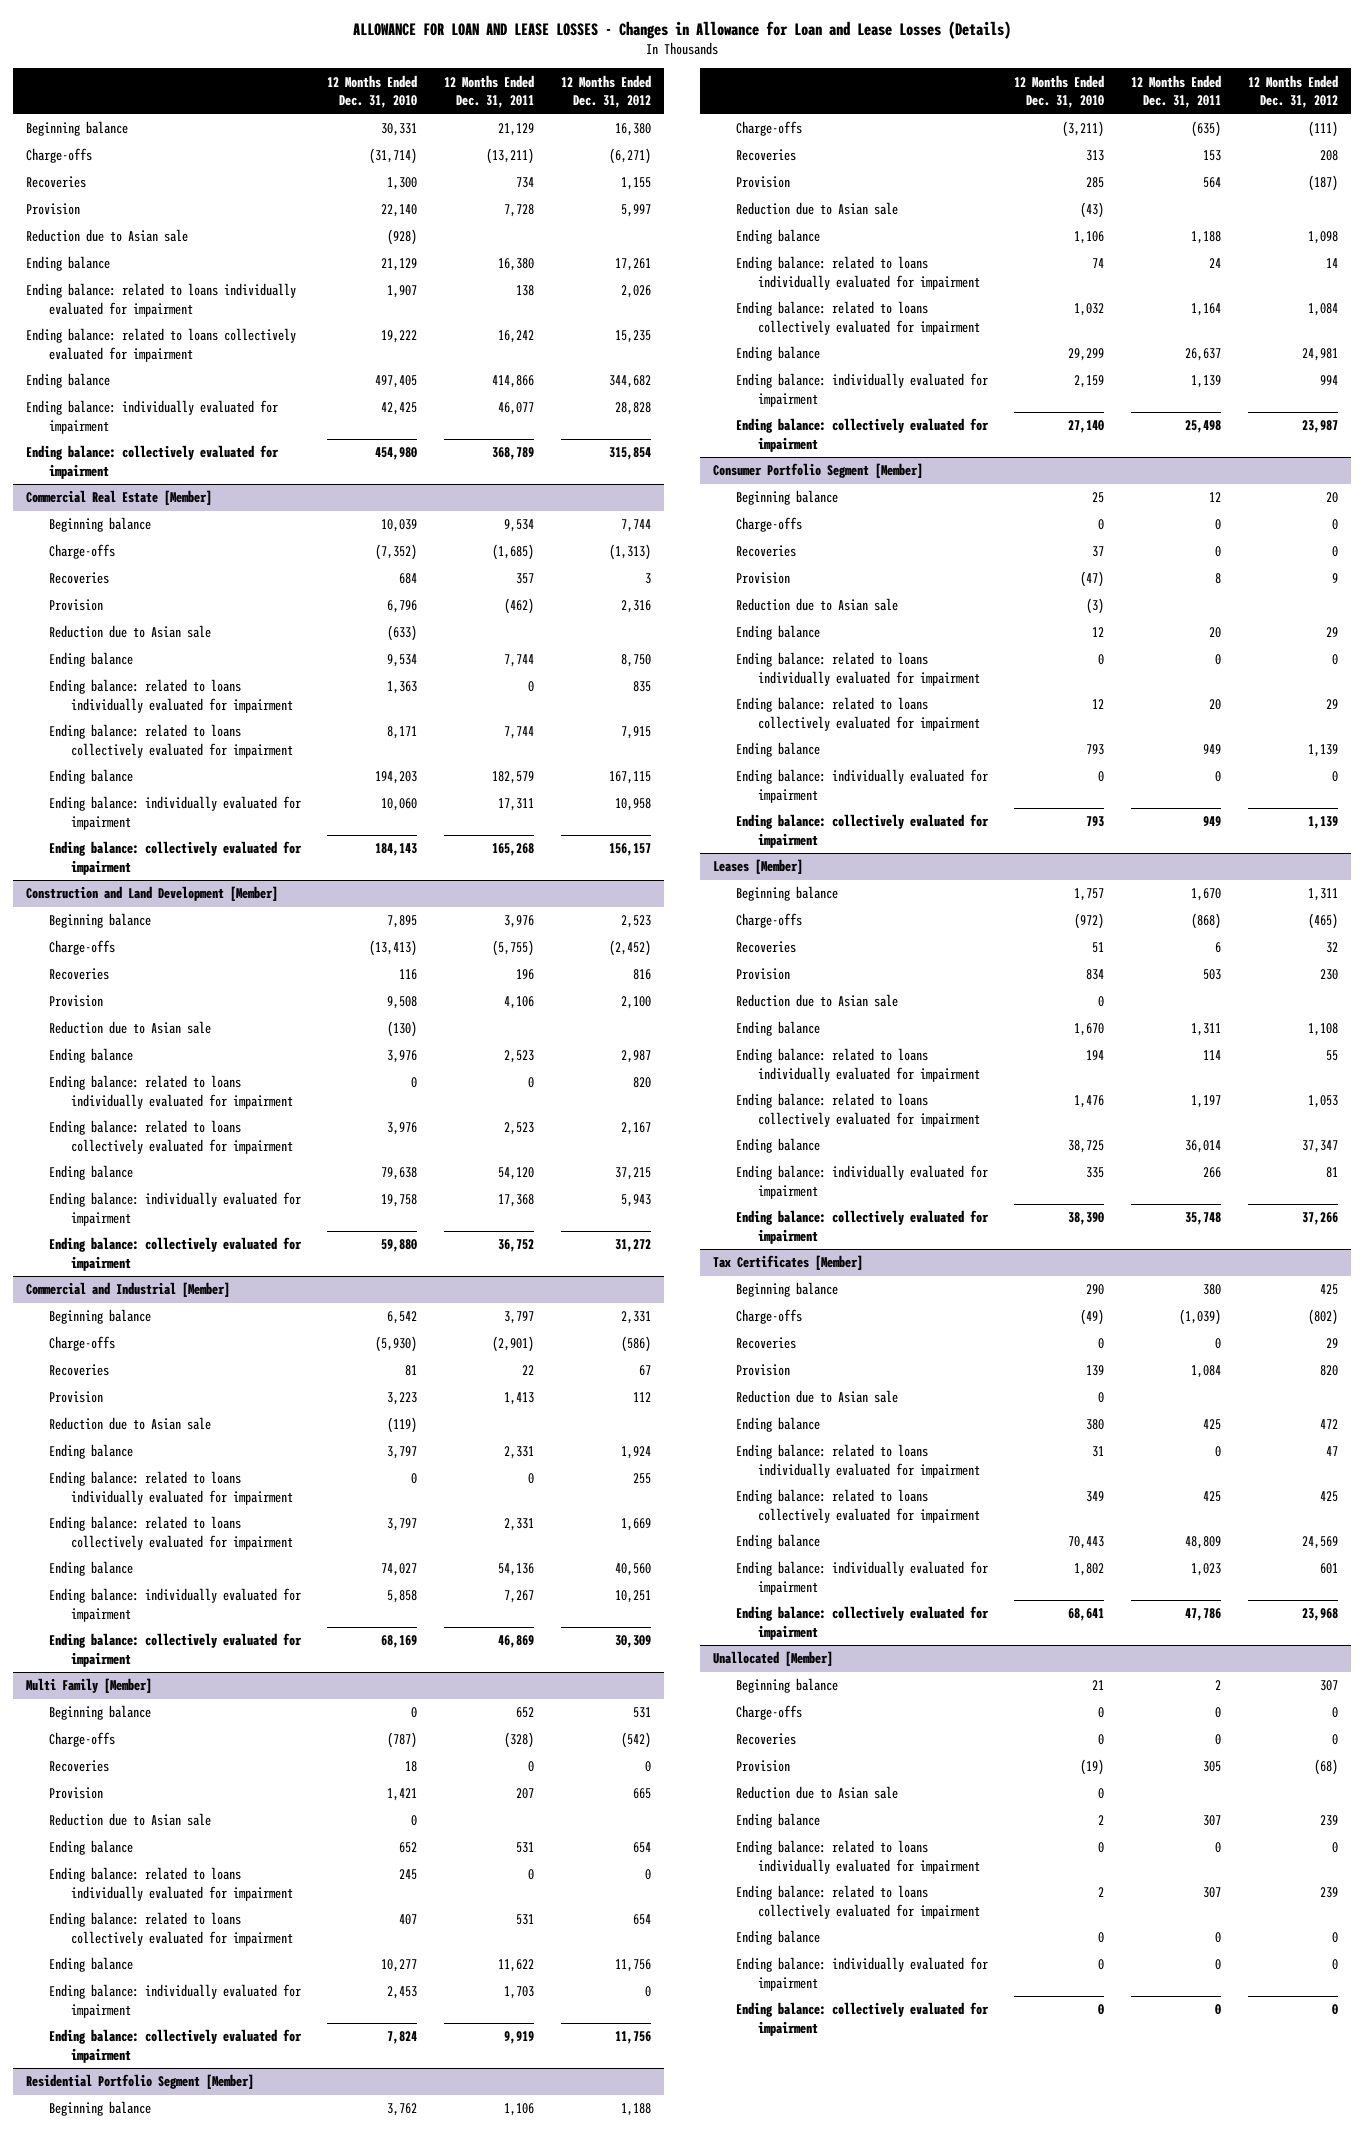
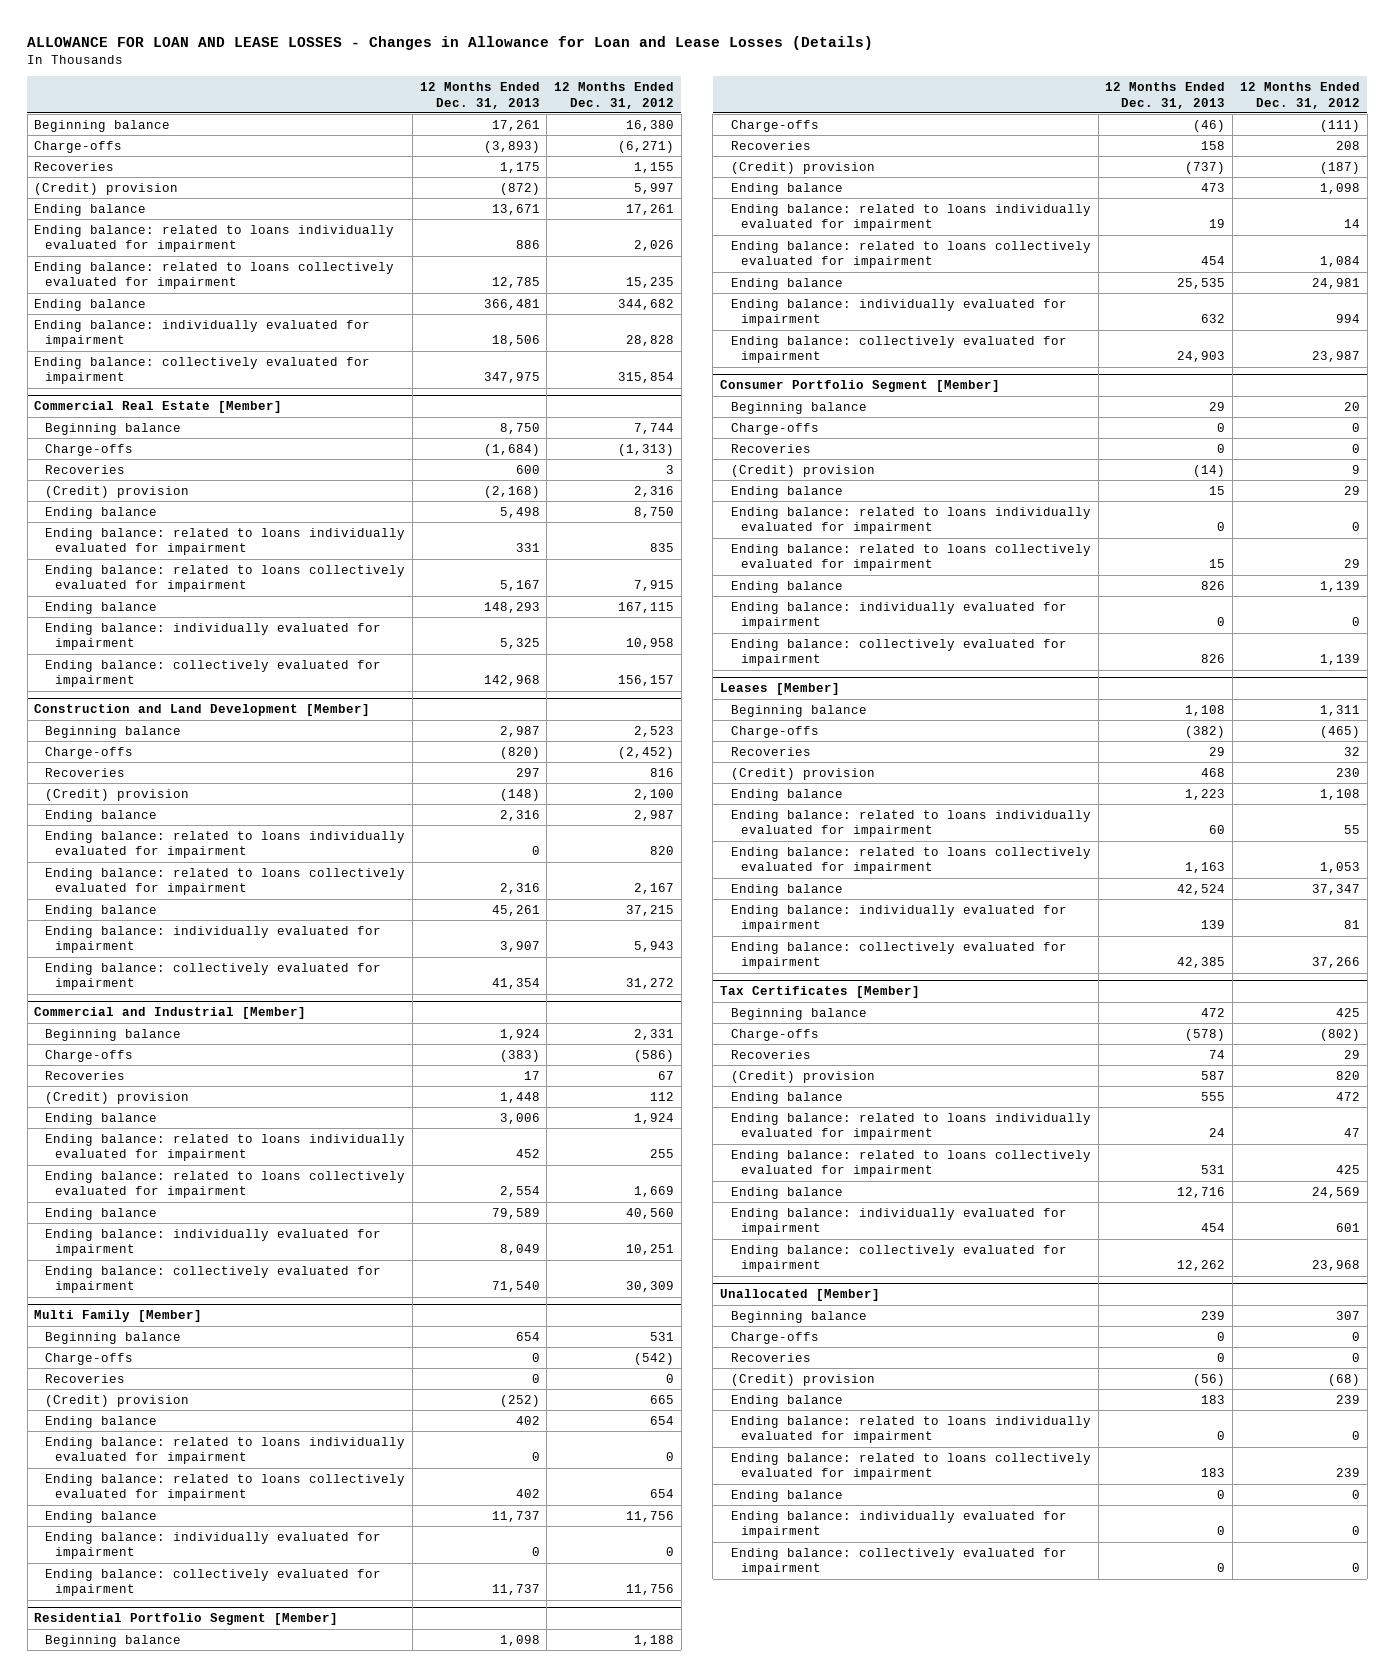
[327,74,418,109] 12 Months Ended Dec. 31, 2010 -> none
[444,74,535,109] 12 Months Ended Dec. 31, 2011 -> none
none -> [419,81,540,109] 12 Months Ended Dec. 31, 2013
[26,229,189,243] Reduction due to Asian sale -> none
[26,203,81,216] Provision -> [34,182,179,195] (Credit) provision
[48,625,211,639] Reduction due to Asian sale -> none
[48,599,103,612] Provision -> [44,485,189,498] (Credit) provision
[48,1021,211,1035] Reduction due to Asian sale -> none
[48,995,103,1008] Provision -> [44,788,189,801] (Credit) provision
[48,1417,211,1431] Reduction due to Asian sale -> none
[48,1391,103,1404] Provision -> [44,1091,189,1104] (Credit) provision
[48,1813,211,1827] Reduction due to Asian sale -> none
[48,1787,103,1800] Provision -> [44,1394,189,1407] (Credit) provision
[735,202,898,216] Reduction due to Asian sale -> none
[735,176,790,189] Provision -> [730,161,875,174] (Credit) provision
[735,598,898,612] Reduction due to Asian sale -> none
[735,572,790,585] Provision -> [730,464,875,477] (Credit) provision
[735,994,898,1008] Reduction due to Asian sale -> none
[735,968,790,981] Provision -> [730,767,875,780] (Credit) provision
[735,1390,898,1404] Reduction due to Asian sale -> none
[735,1364,790,1377] Provision -> [730,1070,875,1083] (Credit) provision
[735,1786,898,1800] Reduction due to Asian sale -> none
[735,1760,790,1773] Provision -> [730,1373,875,1386] (Credit) provision

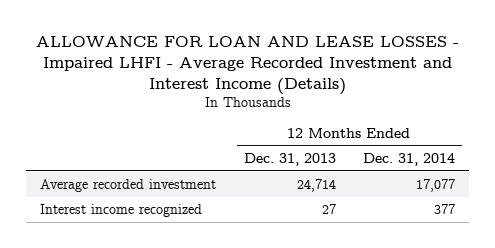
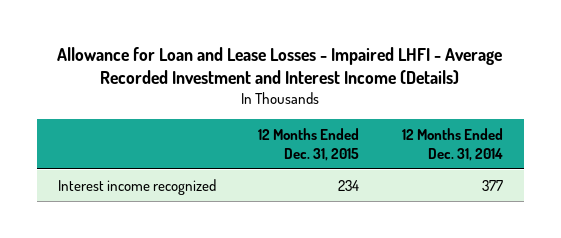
[35,35,459,95] ALLOWANCE FOR LOAN AND LEASE LOSSES - Impaired LHFI - Average Recorded Investment and Interest Income (Details) -> [57,46,503,84] Allowance for Loan and Lease Losses - Impaired LHFI - Average Recorded Investment and Interest Income (Details)
[243,152,336,166] Dec. 31, 2013 -> none
none -> [258,128,360,161] 12 Months Ended Dec. 31, 2015
[39,179,216,193] Average recorded investment -> none

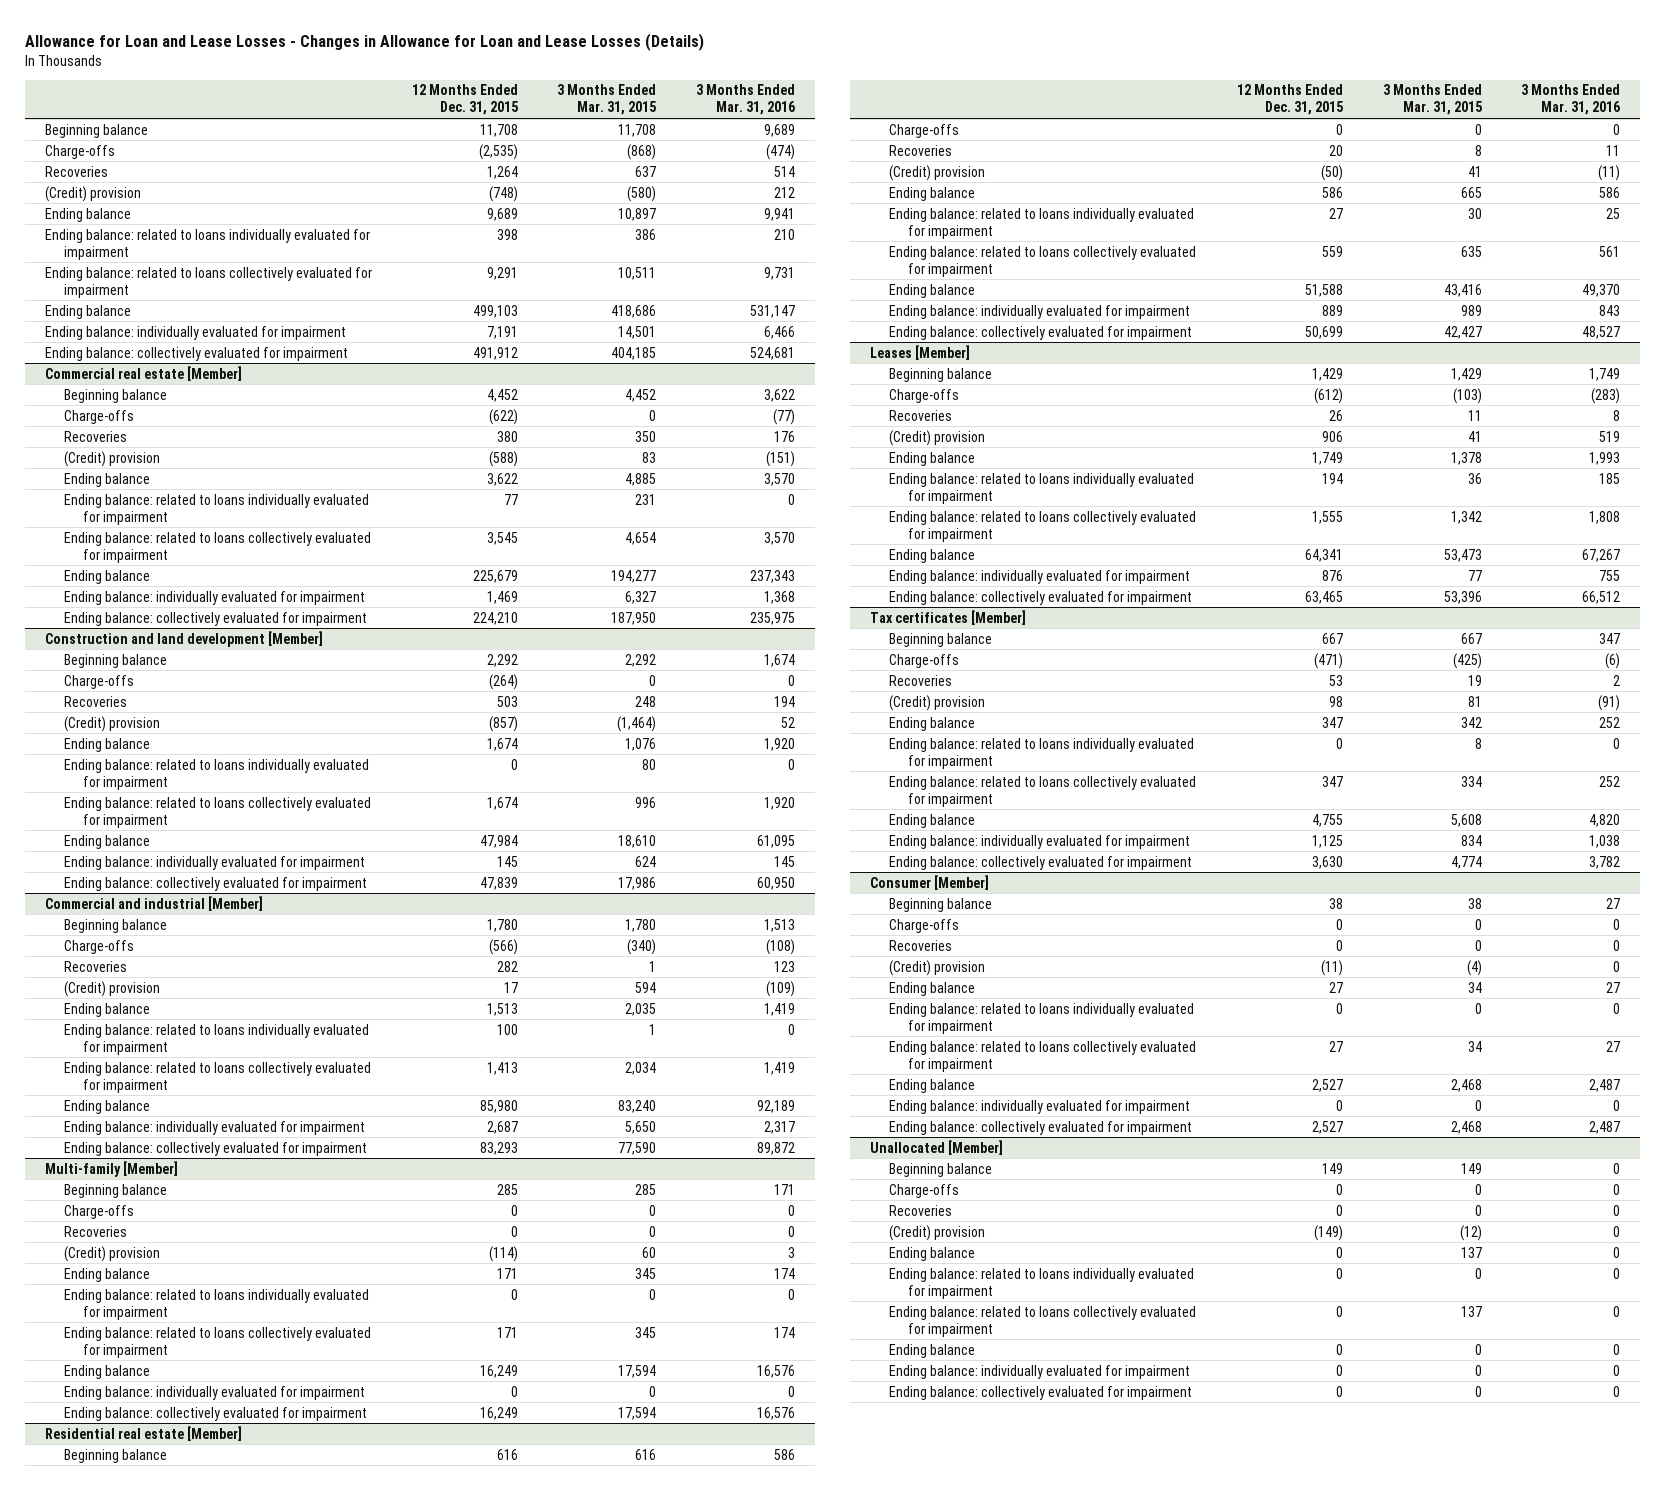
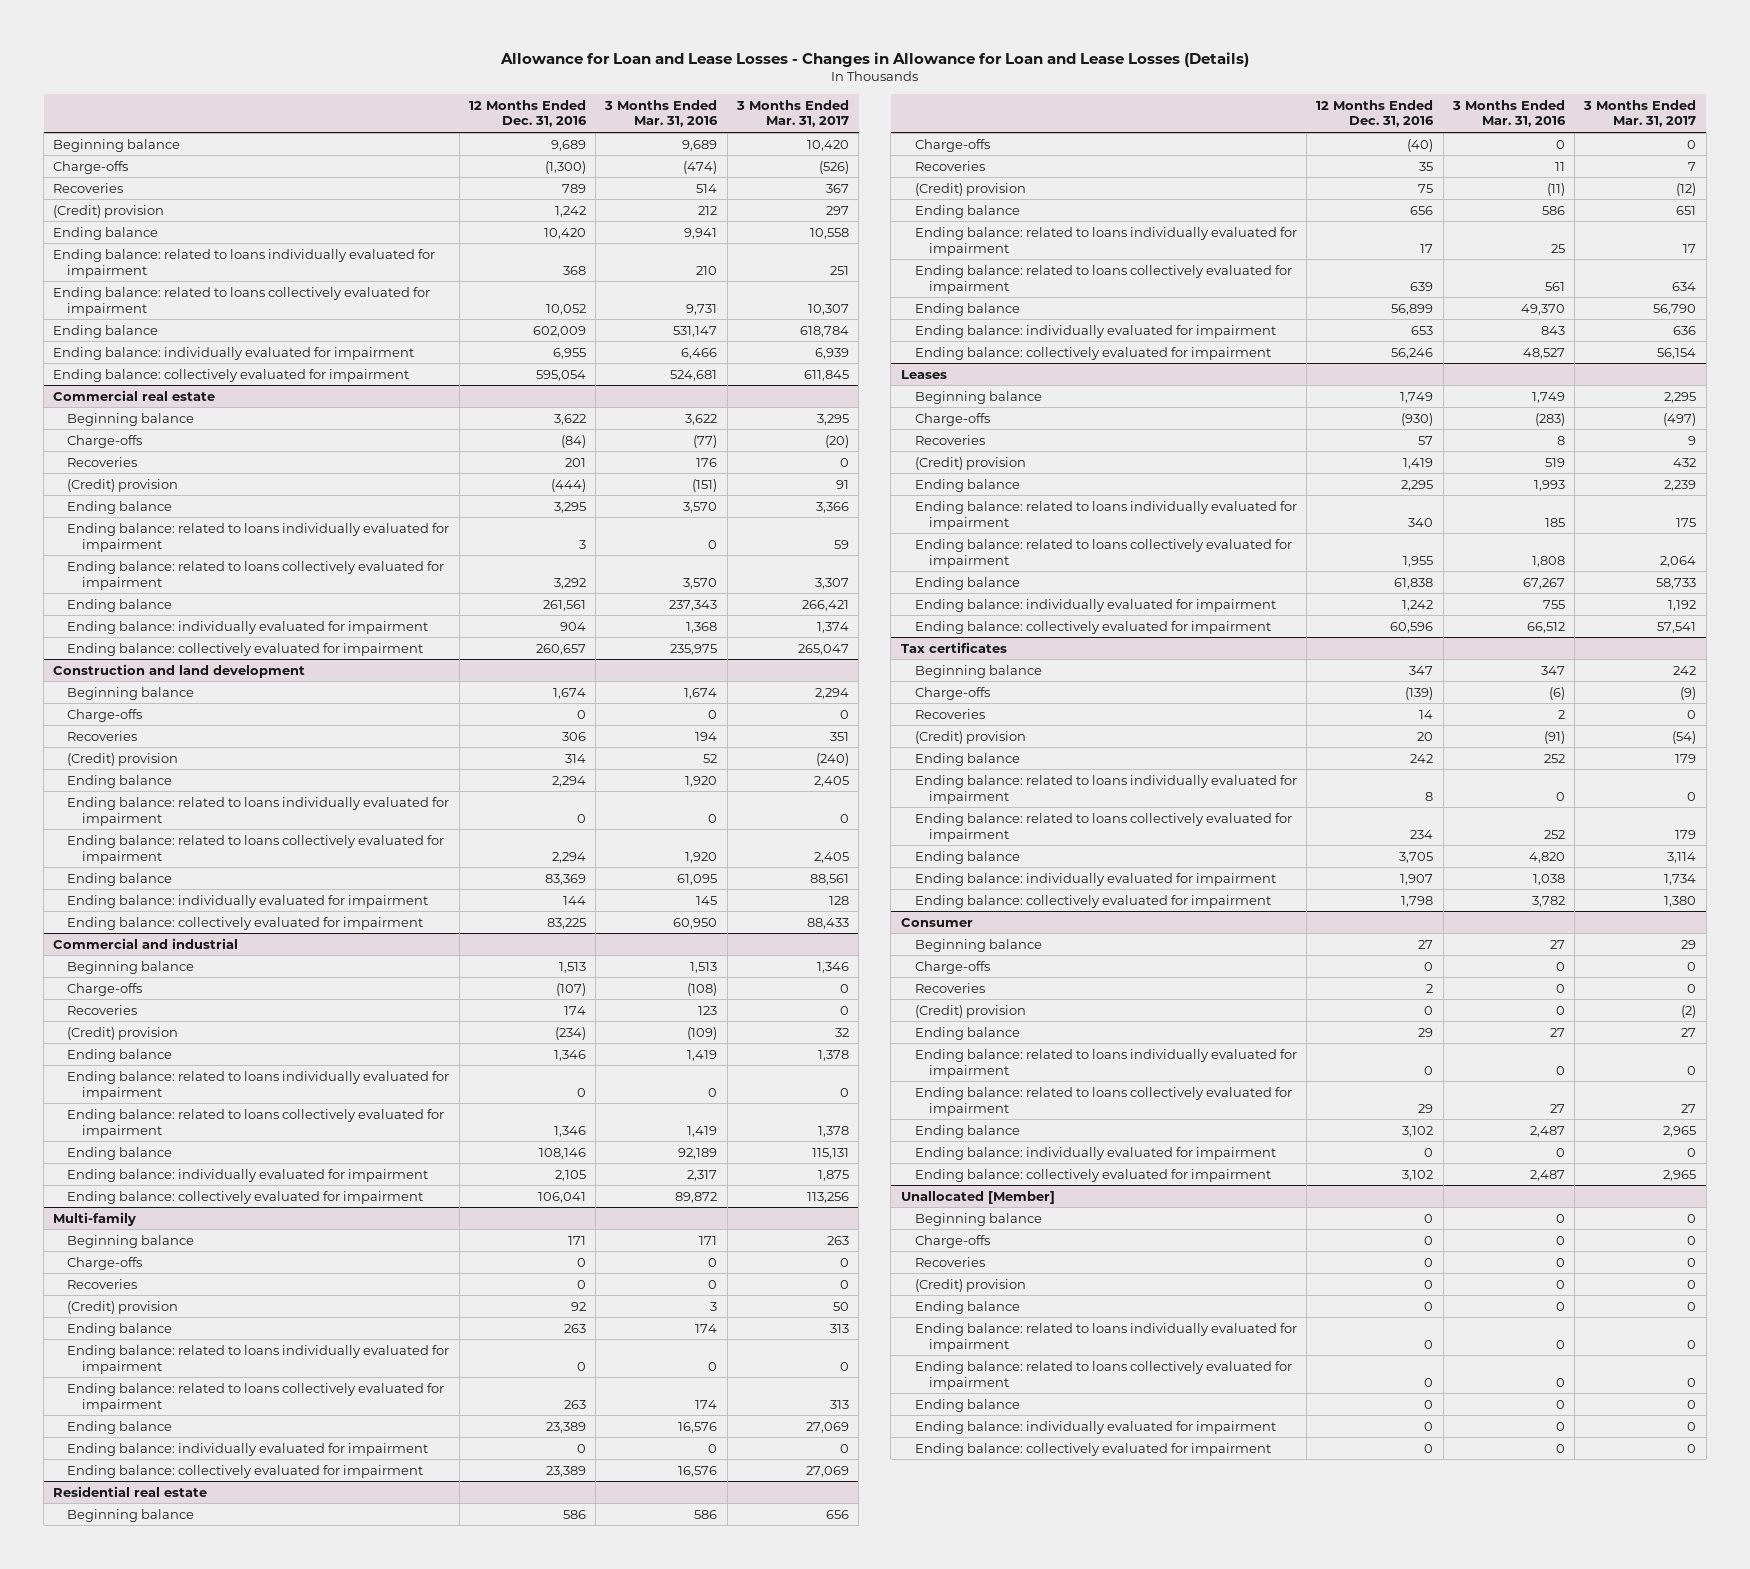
[411,84,518,116] 12 Months Ended Dec. 31, 2015 -> none
[557,84,657,116] 3 Months Ended Mar. 31, 2015 -> none
none -> [468,99,587,128] 12 Months Ended Dec. 31, 2016
none -> [735,99,849,128] 3 Months Ended Mar. 31, 2017
[44,365,242,381] Commercial real estate [Member] -> [53,389,216,401] Commercial real estate
[44,630,323,647] Construction and land development [Member] -> [53,663,306,678] Construction and land development
[44,895,263,911] Commercial and industrial [Member] -> [53,937,239,949] Commercial and industrial
[44,1160,178,1177] Multi-family [Member] -> [53,1211,137,1226] Multi-family
[44,1425,242,1441] Residential real estate [Member] -> [53,1485,208,1497] Residential real estate
[870,344,971,360] Leases [Member] -> [900,369,947,379] Leases
[870,609,1027,625] Tax certificates [Member] -> [900,641,1007,653] Tax certificates
[870,874,990,890] Consumer [Member] -> [900,917,973,927] Consumer

